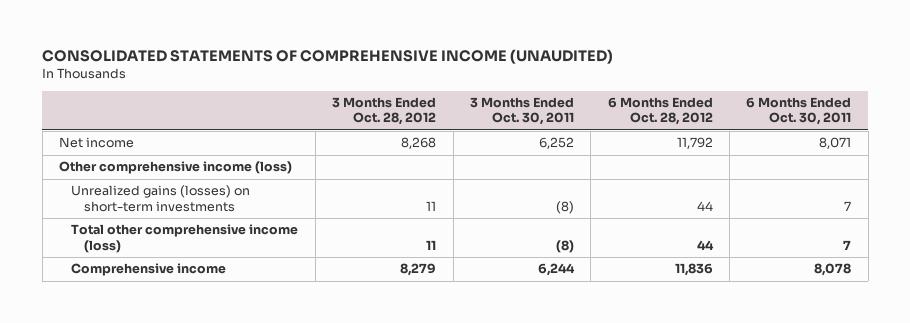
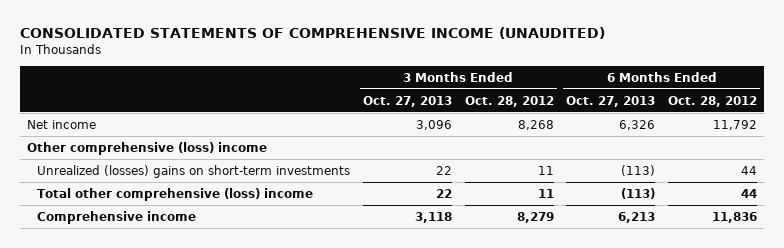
[469,97,574,126] 3 Months Ended Oct. 30, 2011 -> none
[746,97,852,126] 6 Months Ended Oct. 30, 2011 -> none
none -> [362,95,452,107] Oct. 27, 2013
none -> [566,95,656,107] Oct. 27, 2013
[58,161,292,175] Other comprehensive income (loss) -> [26,141,267,155] Other comprehensive (loss) income
[71,185,251,212] Unrealized gains (losses) on short-term investments -> [37,164,351,178] Unrealized (losses) gains on short-term investments
[71,224,299,253] Total other comprehensive income (loss) -> [37,187,314,201] Total other comprehensive (loss) income

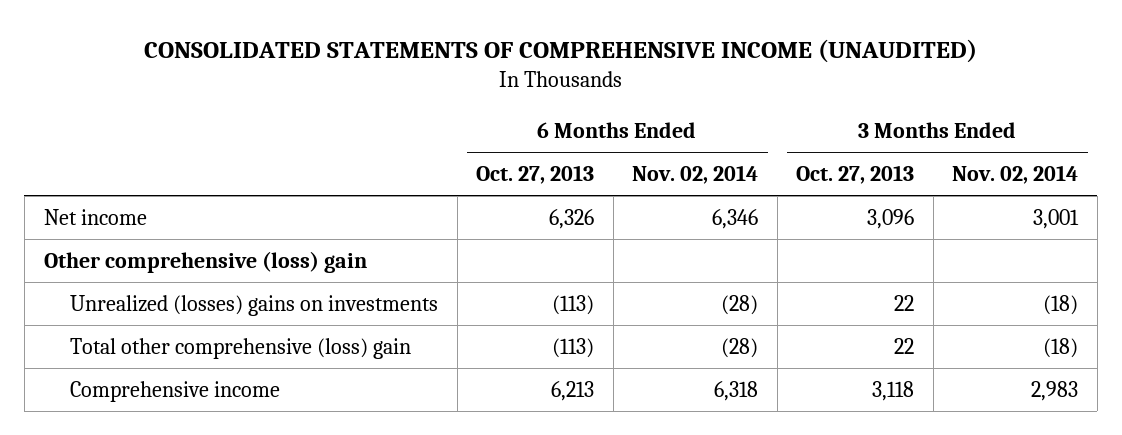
[464,95,554,107] Oct. 28, 2012 -> none
[668,95,758,107] Oct. 28, 2012 -> none
none -> [632,164,759,184] Nov. 02, 2014
none -> [952,164,1079,184] Nov. 02, 2014
[26,141,267,155] Other comprehensive (loss) income -> [43,250,367,273] Other comprehensive (loss) gain
[37,164,351,178] Unrealized (losses) gains on short-term investments -> [70,294,439,316] Unrealized (losses) gains on investments
[37,187,314,201] Total other comprehensive (loss) income -> [70,337,412,359] Total other comprehensive (loss) gain

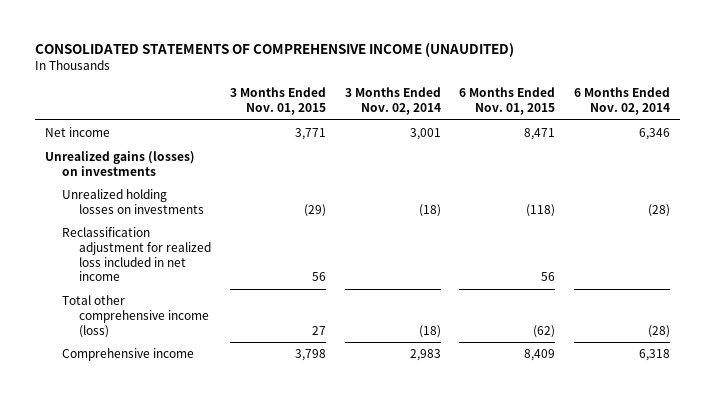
[476,164,595,184] Oct. 27, 2013 -> none
[796,164,915,184] Oct. 27, 2013 -> none
none -> [229,87,326,116] 3 Months Ended Nov. 01, 2015
none -> [459,87,556,116] 6 Months Ended Nov. 01, 2015
[43,250,367,273] Other comprehensive (loss) gain -> none
none -> [44,151,195,176] Unrealized gains (losses) on investments
[70,294,439,316] Unrealized (losses) gains on investments -> [61,189,205,214] Unrealized holding losses on investments
none -> [61,227,212,282] Reclassification adjustment for realized loss included in net income
[70,337,412,359] Total other comprehensive (loss) gain -> [61,295,210,338] Total other comprehensive income (loss)

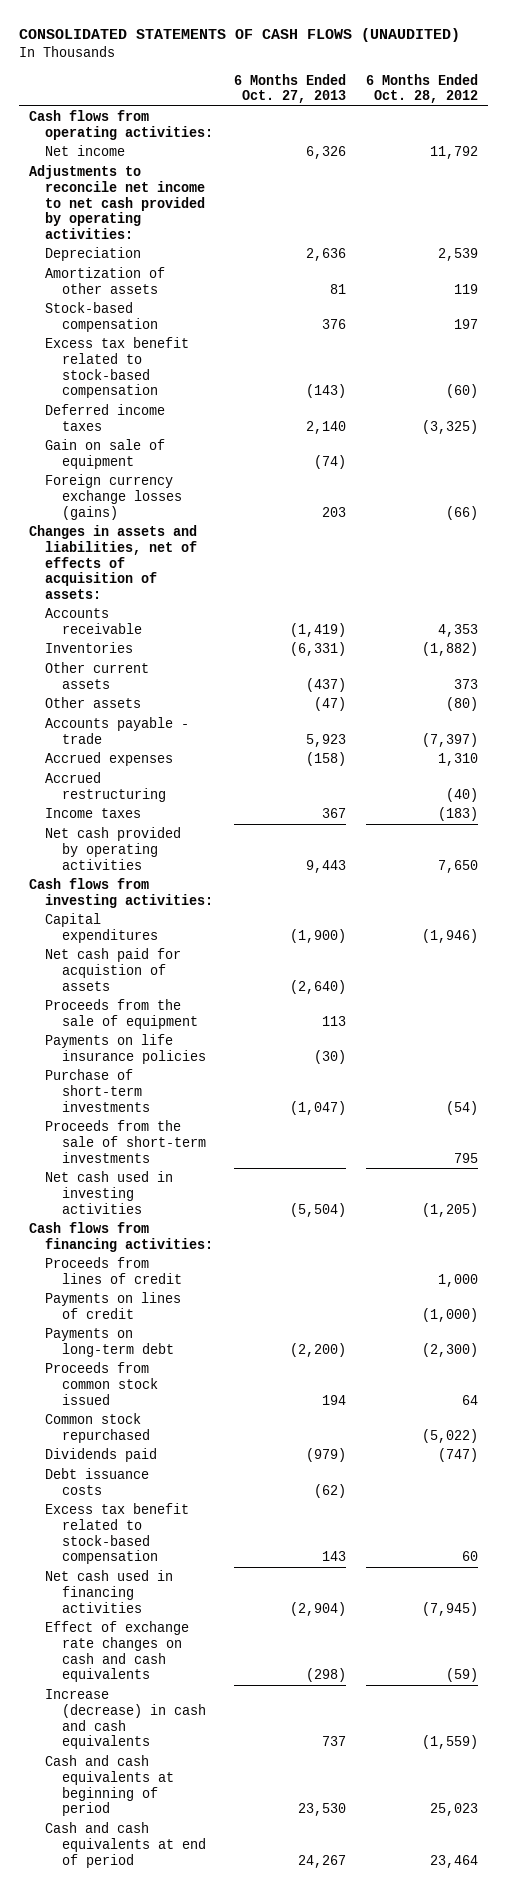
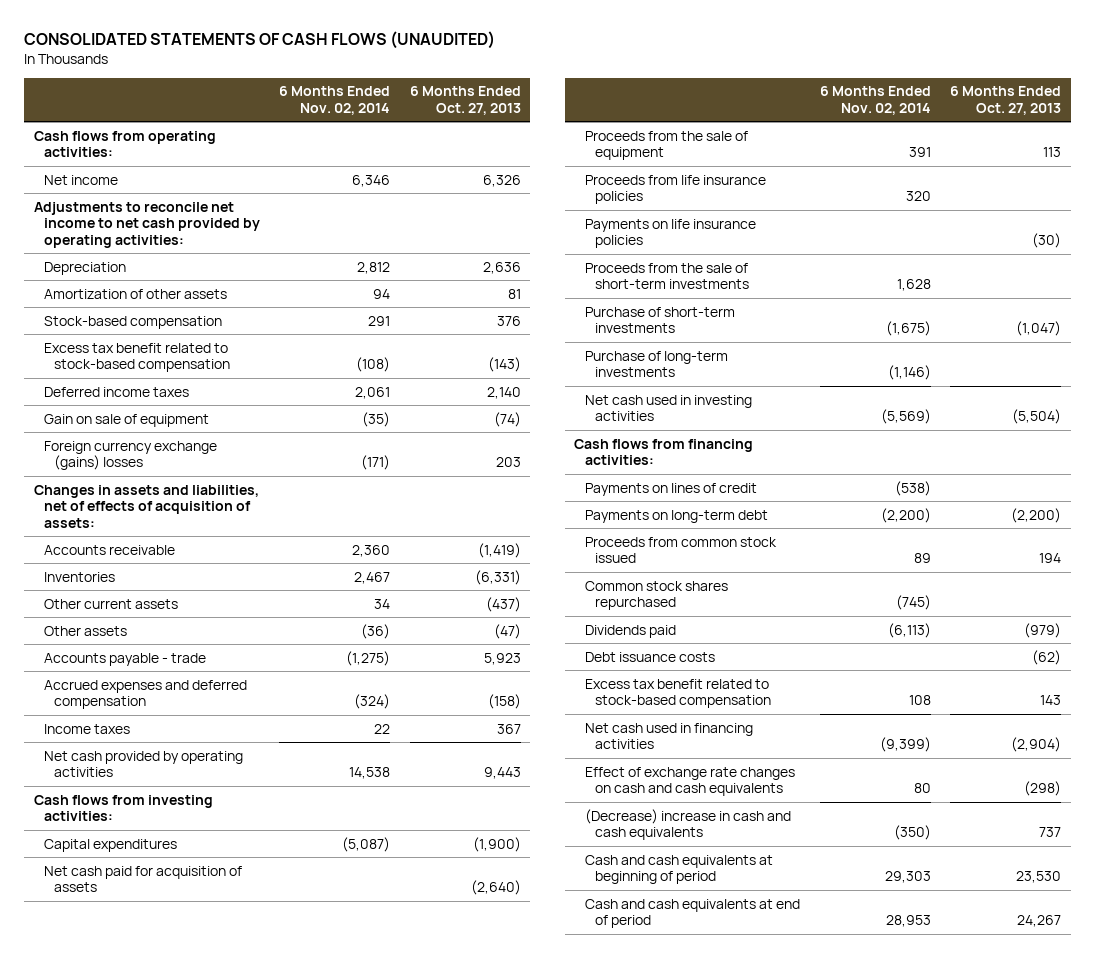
[365,73,478,104] 6 Months Ended Oct. 28, 2012 -> none
none -> [279,86,391,115] 6 Months Ended Nov. 02, 2014
[45,474,182,520] Foreign currency exchange losses (gains) -> [44,440,218,471] Foreign currency exchange (gains) losses
[45,772,166,802] Accrued restructuring -> none
[45,752,174,767] Accrued expenses -> [44,679,248,710] Accrued expenses and deferred compensation
[45,948,182,991] Net cash paid for acquistion of assets -> [44,865,243,893] Net cash paid for acquisition of assets
none -> [584,174,766,205] Proceeds from life insurance policies
[45,1069,150,1112] Purchase of short-term investments -> [584,306,735,334] Purchase of short-term investments
none -> [584,350,728,378] Purchase of long-term investments
[45,1257,182,1284] Proceeds from lines of credit -> none
[45,1413,150,1443] Common stock repurchased -> [584,580,728,611] Common stock shares repurchased
[45,1689,206,1750] Increase (decrease) in cash and cash equivalents -> [584,808,791,841] (Decrease) increase in cash and cash equivalents

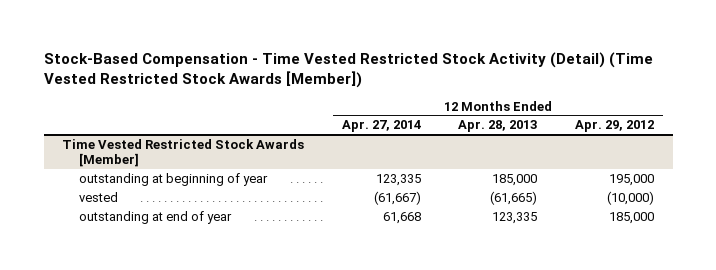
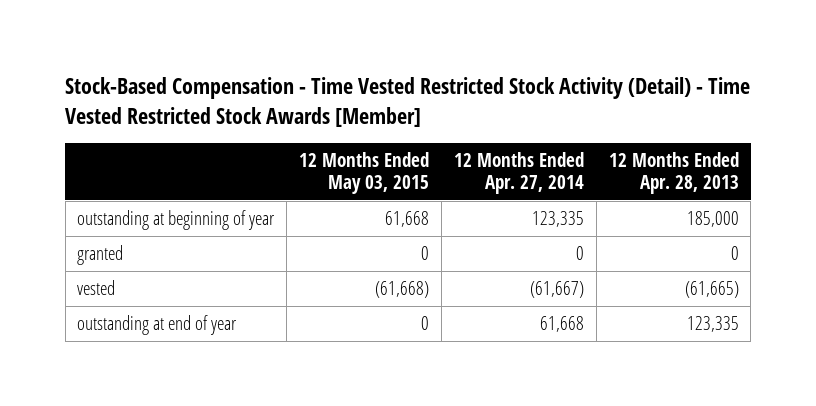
[43,51,653,88] Stock-Based Compensation - Time Vested Restricted Stock Activity (Detail) (Time Vested Restricted Stock Awards [Member]) -> [65,77,751,127] Stock-Based Compensation - Time Vested Restricted Stock Activity (Detail) - Time Vested Restricted Stock Awards [Member]
[574,120,654,133] Apr. 29, 2012 -> none
none -> [299,151,430,195] 12 Months Ended May 03, 2015
[62,139,305,167] Time Vested Restricted Stock Awards [Member] -> none
none -> [77,245,124,266] granted

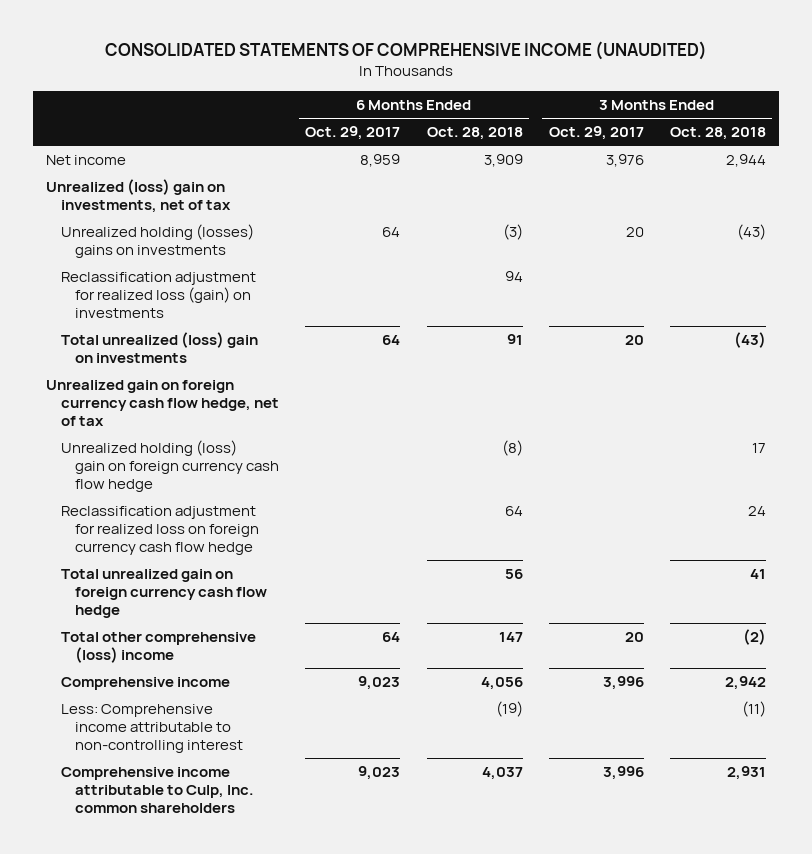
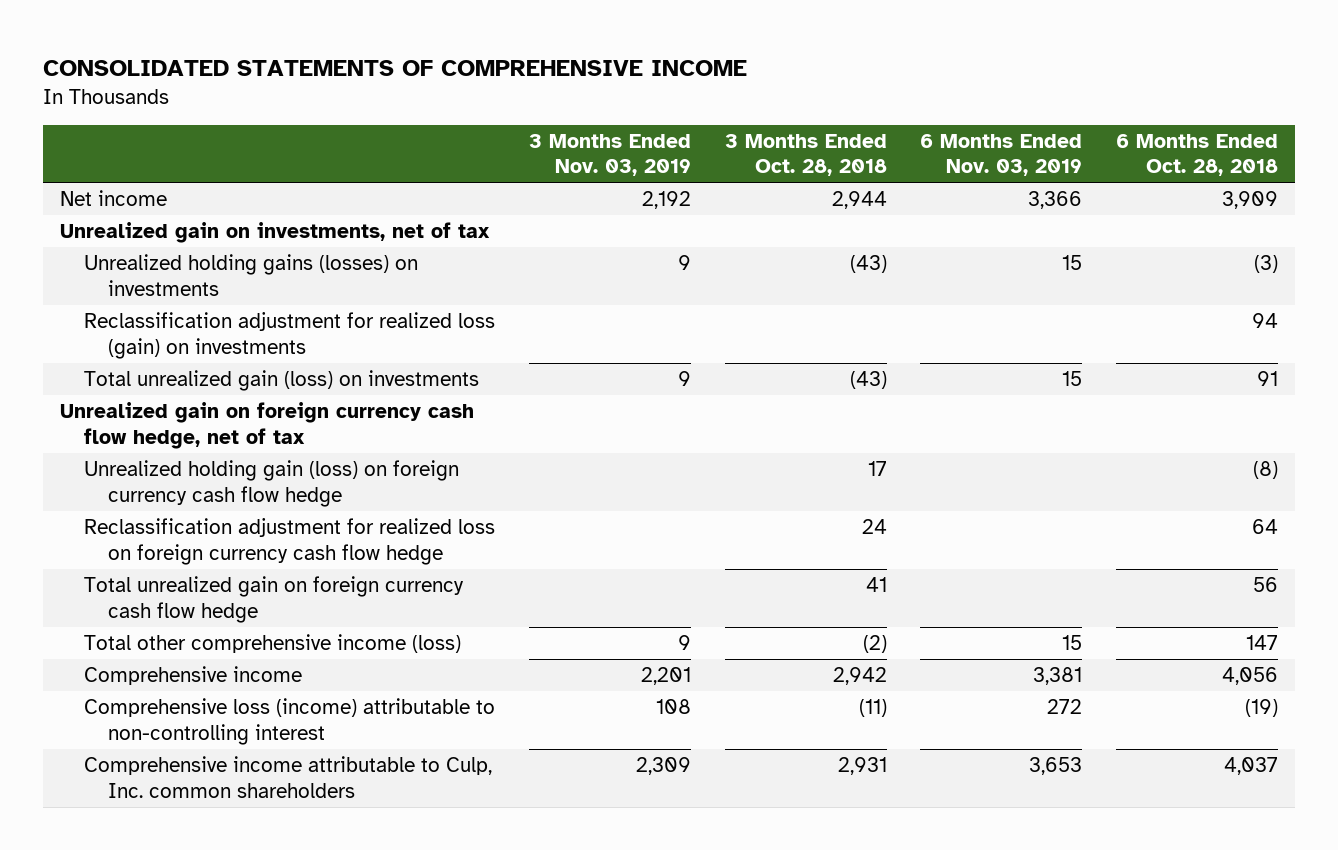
[104,41,707,61] CONSOLIDATED STATEMENTS OF COMPREHENSIVE INCOME (UNAUDITED) -> [43,59,748,76] CONSOLIDATED STATEMENTS OF COMPREHENSIVE INCOME
[305,126,401,141] Oct. 29, 2017 -> none
[548,126,644,141] Oct. 29, 2017 -> none
none -> [528,133,691,177] 3 Months Ended Nov. 03, 2019
none -> [920,133,1083,177] 6 Months Ended Nov. 03, 2019
[45,178,231,214] Unrealized (loss) gain on investments, net of tax -> [60,222,491,244] Unrealized gain on investments, net of tax
[60,223,254,259] Unrealized holding (losses) gains on investments -> [84,254,419,296] Unrealized holding gains (losses) on investments
[60,331,258,364] Total unrealized (loss) gain on investments -> [84,370,480,392] Total unrealized gain (loss) on investments
[60,439,280,493] Unrealized holding (loss) gain on foreign currency cash flow hedge -> [84,460,460,507] Unrealized holding gain (loss) on foreign currency cash flow hedge
[60,631,256,664] Total other comprehensive (loss) income -> [84,634,462,654] Total other comprehensive income (loss)
[60,703,244,754] Less: Comprehensive income attributable to non-controlling interest -> [84,698,496,745] Comprehensive loss (income) attributable to non-controlling interest

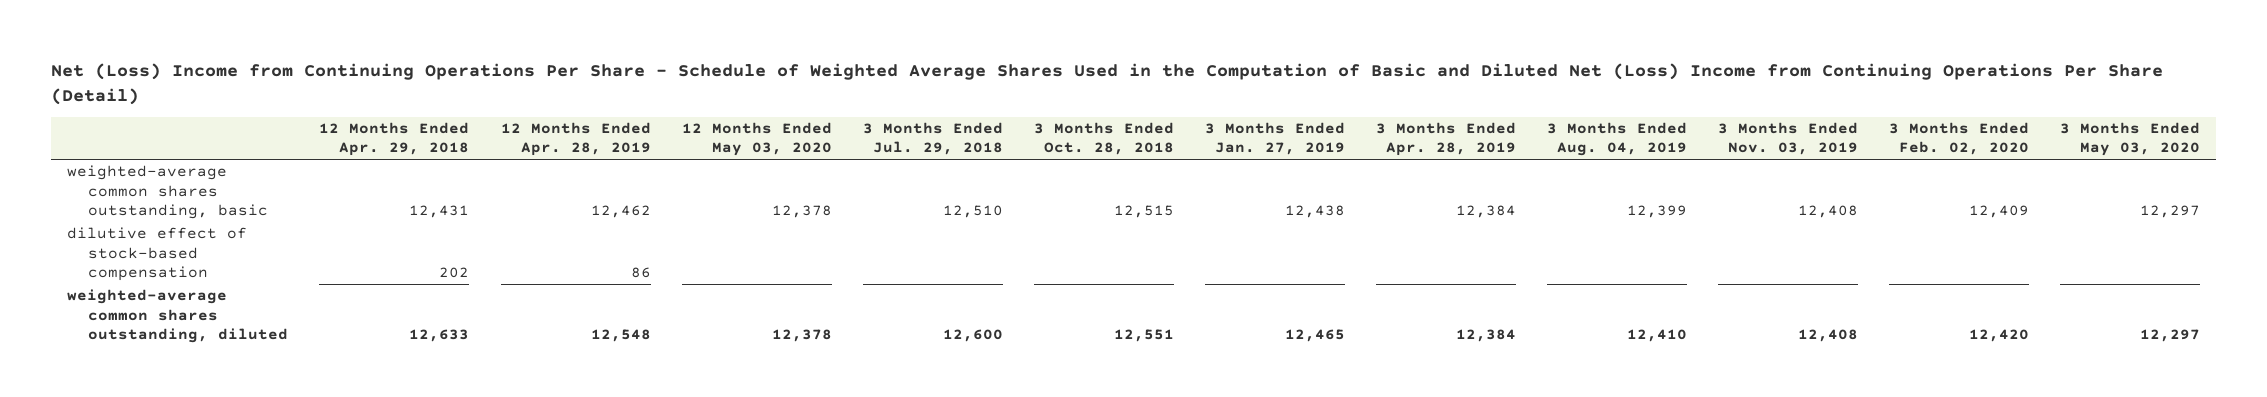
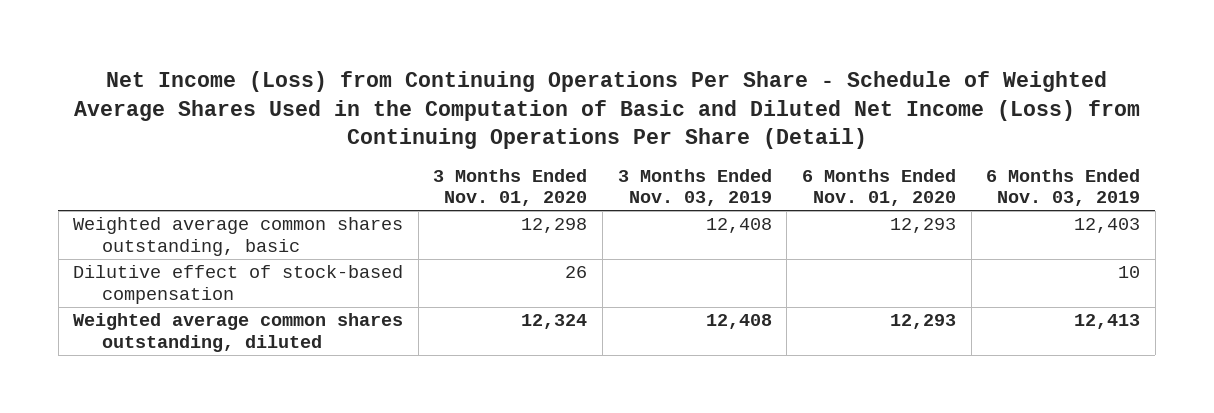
[51,63,2164,105] Net (Loss) Income from Continuing Operations Per Share - Schedule of Weighted Average Shares Used in the Computation of Basic and Diluted Net (Loss) Income from Continuing Operations Per Share (Detail) -> [73,70,1140,150] Net Income (Loss) from Continuing Operations Per Share - Schedule of Weighted Average Shares Used in the Computation of Basic and Diluted Net Income (Loss) from Continuing Operations Per Share (Detail)
[319,122,470,157] 12 Months Ended Apr. 29, 2018 -> none
[500,122,651,157] 12 Months Ended Apr. 28, 2019 -> none
[681,122,832,157] 12 Months Ended May 03, 2020 -> none
[862,122,1003,156] 3 Months Ended Jul. 29, 2018 -> none
[1033,122,1174,156] 3 Months Ended Oct. 28, 2018 -> none
[1204,122,1345,156] 3 Months Ended Jan. 27, 2019 -> none
[1375,122,1516,157] 3 Months Ended Apr. 28, 2019 -> none
[1547,122,1688,157] 3 Months Ended Aug. 04, 2019 -> none
[1889,122,2030,156] 3 Months Ended Feb. 02, 2020 -> none
[2060,122,2201,157] 3 Months Ended May 03, 2020 -> none
none -> [433,168,588,207] 3 Months Ended Nov. 01, 2020
none -> [802,168,957,207] 6 Months Ended Nov. 01, 2020
none -> [986,168,1141,207] 6 Months Ended Nov. 03, 2019
[66,165,269,219] weighted-average common shares outstanding, basic -> [73,217,404,256] Weighted average common shares outstanding, basic
[66,227,247,281] dilutive effect of stock-based compensation -> [73,265,404,304] Dilutive effect of stock-based compensation
[66,289,289,343] weighted-average common shares outstanding, diluted -> [73,313,404,352] Weighted average common shares outstanding, diluted

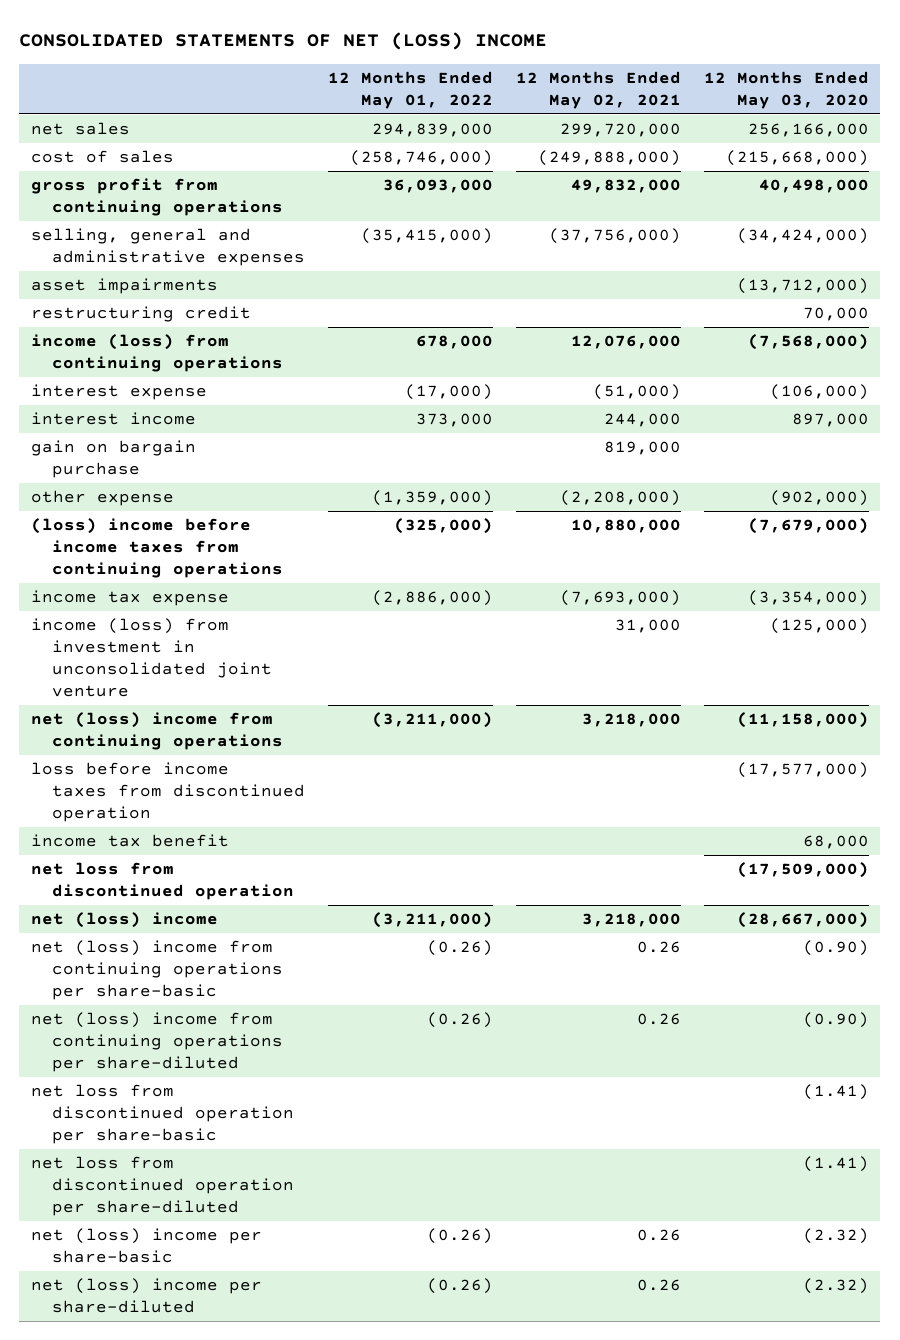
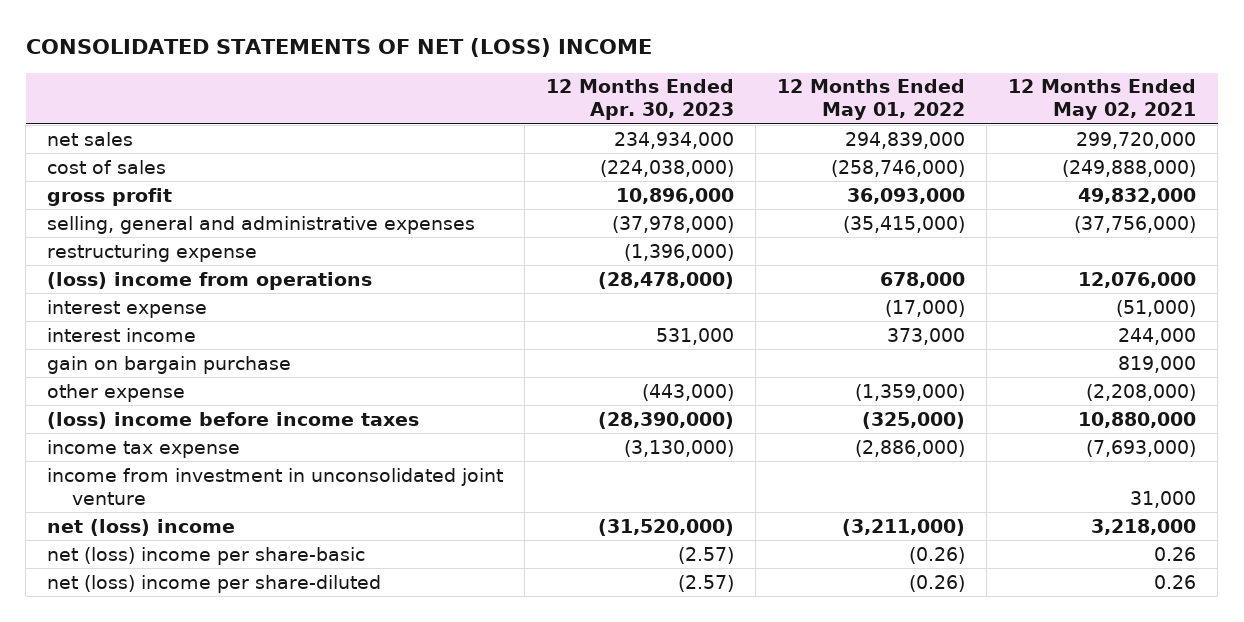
[703,70,869,109] 12 Months Ended May 03, 2020 -> none
none -> [546,79,735,121] 12 Months Ended Apr. 30, 2023
[30,178,283,217] gross profit from continuing operations -> [47,187,173,206] gross profit
[30,278,218,295] asset impairments -> none
[30,306,251,323] restructuring credit -> none
none -> [47,243,258,262] restructuring expense
[30,334,283,373] income (loss) from continuing operations -> [47,271,373,290] (loss) income from operations
[30,518,283,578] (loss) income before income taxes from continuing operations -> [47,411,420,429] (loss) income before income taxes
[30,712,283,751] net (loss) income from continuing operations -> none
[30,762,305,822] loss before income taxes from discontinued operation -> none
[30,834,229,848] income tax benefit -> none
[30,862,294,901] net loss from discontinued operation -> none
[30,618,272,697] income (loss) from investment in unconsolidated joint venture -> [47,467,504,505] income from investment in unconsolidated joint venture
[30,940,283,1000] net (loss) income from continuing operations per share-basic -> none
[30,1012,283,1072] net (loss) income from continuing operations per share-diluted -> none
[30,1084,294,1144] net loss from discontinued operation per share-basic -> none
[30,1156,294,1216] net loss from discontinued operation per share-diluted -> none

